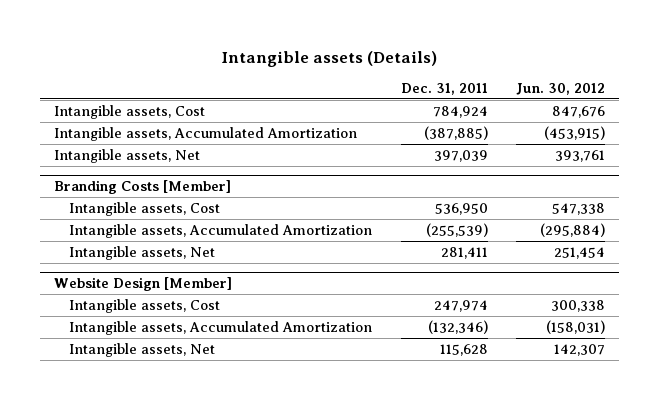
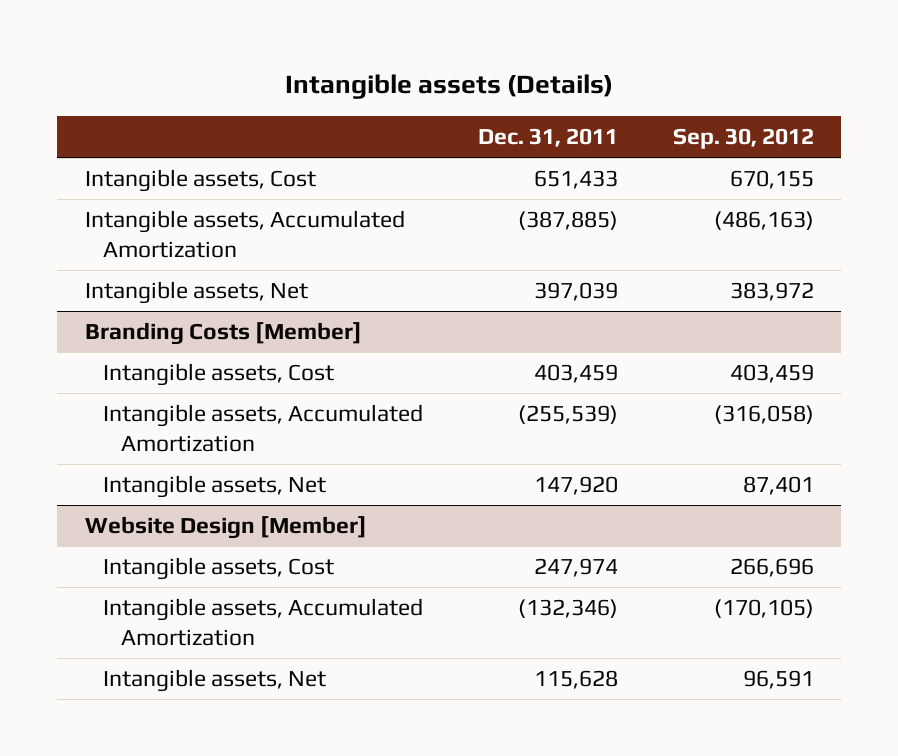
[515,83,605,96] Jun. 30, 2012 -> none
none -> [672,128,814,150] Sep. 30, 2012
[432,105,488,118] 784,924 -> [533,170,618,190] 651,433
[434,202,488,215] 536,950 -> [533,364,618,384] 403,459
[440,246,488,259] 281,411 -> [533,476,618,496] 147,920

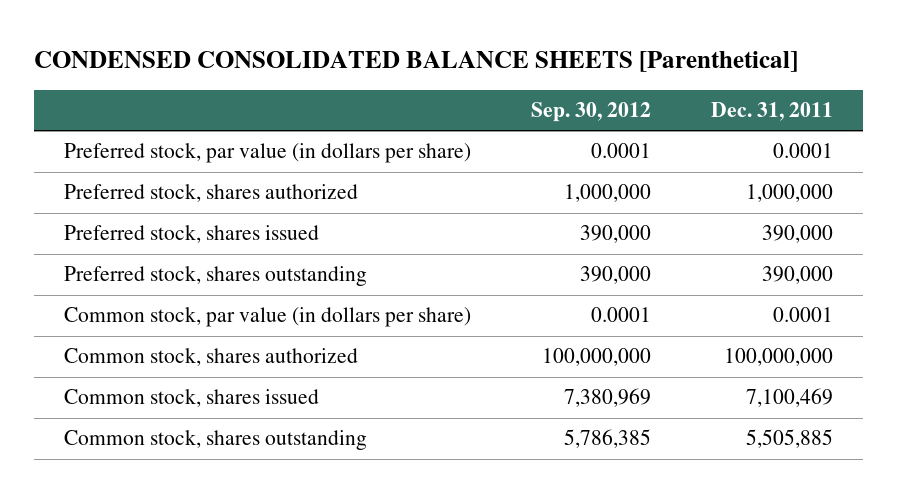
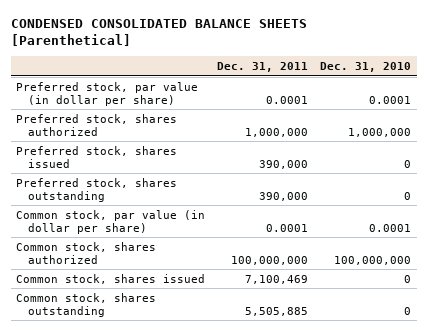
[530,102,651,123] Sep. 30, 2012 -> none
none -> [319,62,411,73] Dec. 31, 2010
[64,143,472,164] Preferred stock, par value (in dollars per share) -> [16,81,199,106] Preferred stock, par value (in dollar per share)
[64,307,472,328] Common stock, par value (in dollars per share) -> [16,209,206,234] Common stock, par value (in dollar per share)

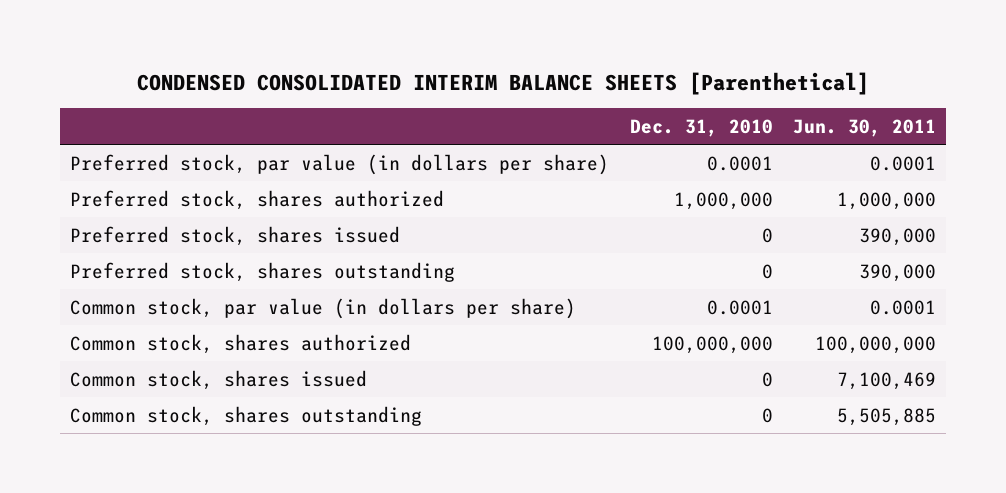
[10,18,307,47] CONDENSED CONSOLIDATED BALANCE SHEETS [Parenthetical] -> [137,71,870,95] CONDENSED CONSOLIDATED INTERIM BALANCE SHEETS [Parenthetical]
[217,62,309,73] Dec. 31, 2011 -> none
none -> [792,118,936,137] Jun. 30, 2011
[16,81,199,106] Preferred stock, par value (in dollar per share) -> [70,153,610,175] Preferred stock, par value (in dollars per share)
[16,209,206,234] Common stock, par value (in dollar per share) -> [70,297,577,319] Common stock, par value (in dollars per share)

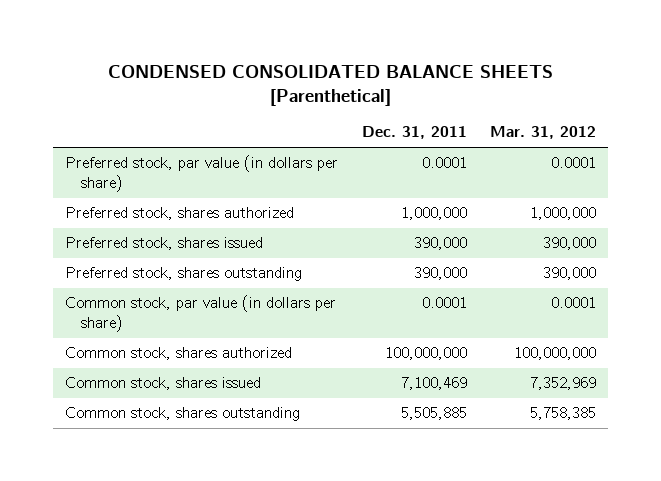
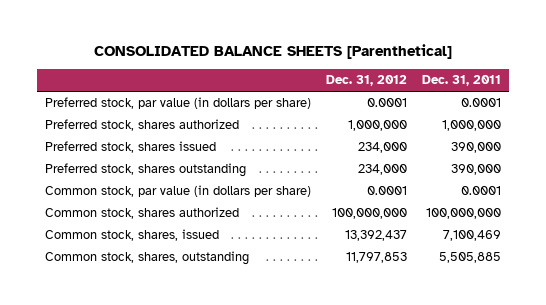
[107,64,553,106] CONDENSED CONSOLIDATED BALANCE SHEETS [Parenthetical] -> [93,44,452,60] CONSOLIDATED BALANCE SHEETS [Parenthetical]
[490,126,597,140] Mar. 31, 2012 -> none
none -> [325,75,407,87] Dec. 31, 2012
[65,377,262,391] Common stock, shares issued -> [44,229,219,242] Common stock, shares, issued
[65,407,301,422] Common stock, shares outstanding -> [44,251,249,266] Common stock, shares, outstanding

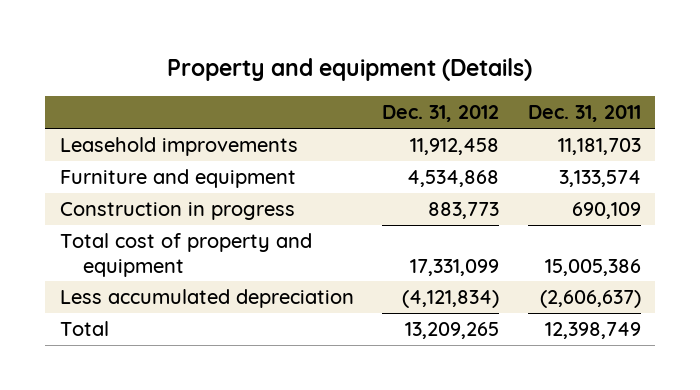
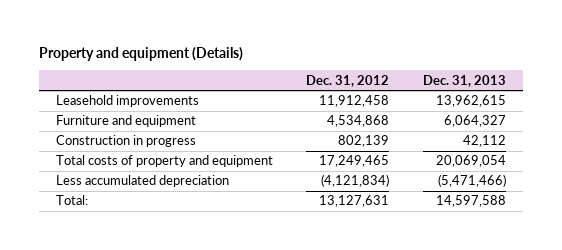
[527,105,641,123] Dec. 31, 2011 -> none
none -> [422,74,506,87] Dec. 31, 2013
[428,201,500,219] 883,773 -> [338,135,390,148] 802,139
[59,232,312,277] Total cost of property and equipment -> [55,155,273,168] Total costs of property and equipment
[410,258,500,276] 17,331,099 -> [319,155,390,168] 17,249,465
[59,320,109,336] Total -> [55,195,88,206] Total:
[405,321,500,339] 13,209,265 -> [319,195,390,208] 13,127,631

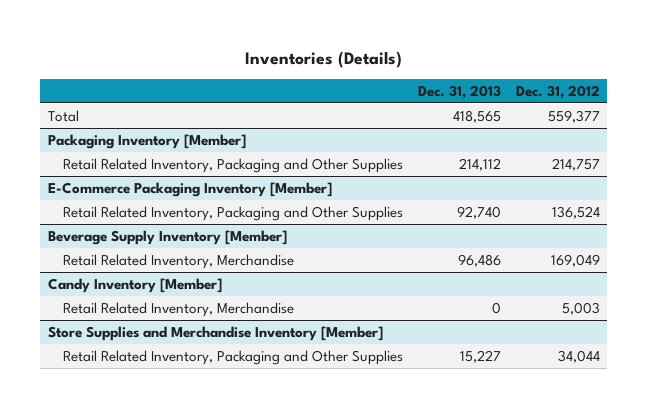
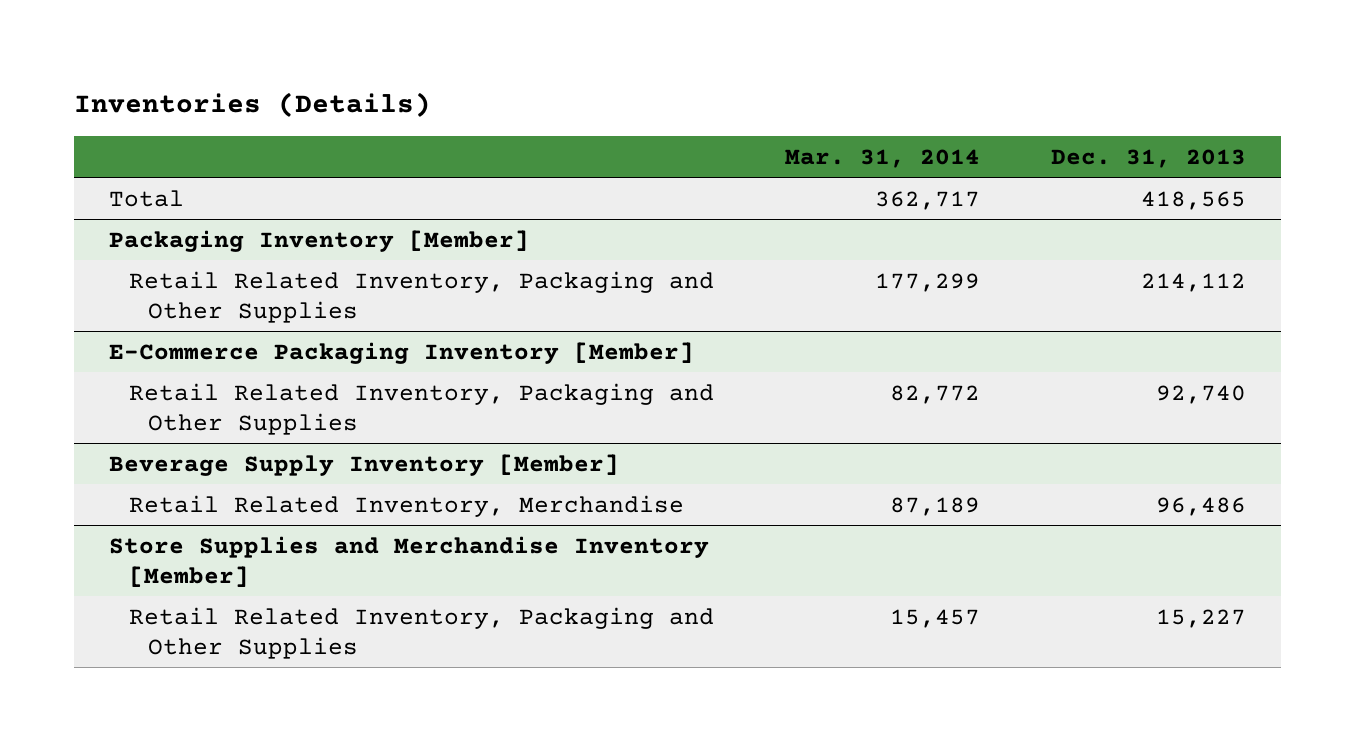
[515,84,600,99] Dec. 31, 2012 -> none
none -> [784,148,980,168] Mar. 31, 2014
[47,277,222,293] Candy Inventory [Member] -> none
[62,301,294,317] Retail Related Inventory, Merchandise -> none

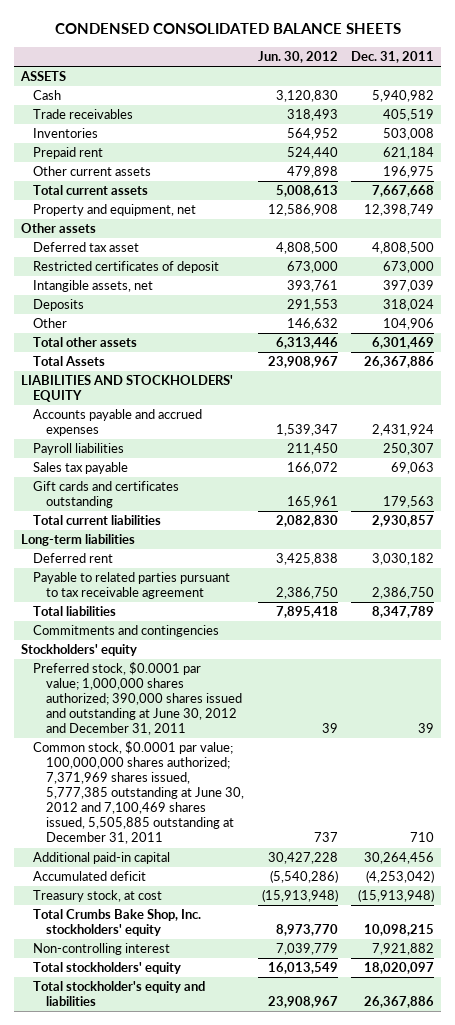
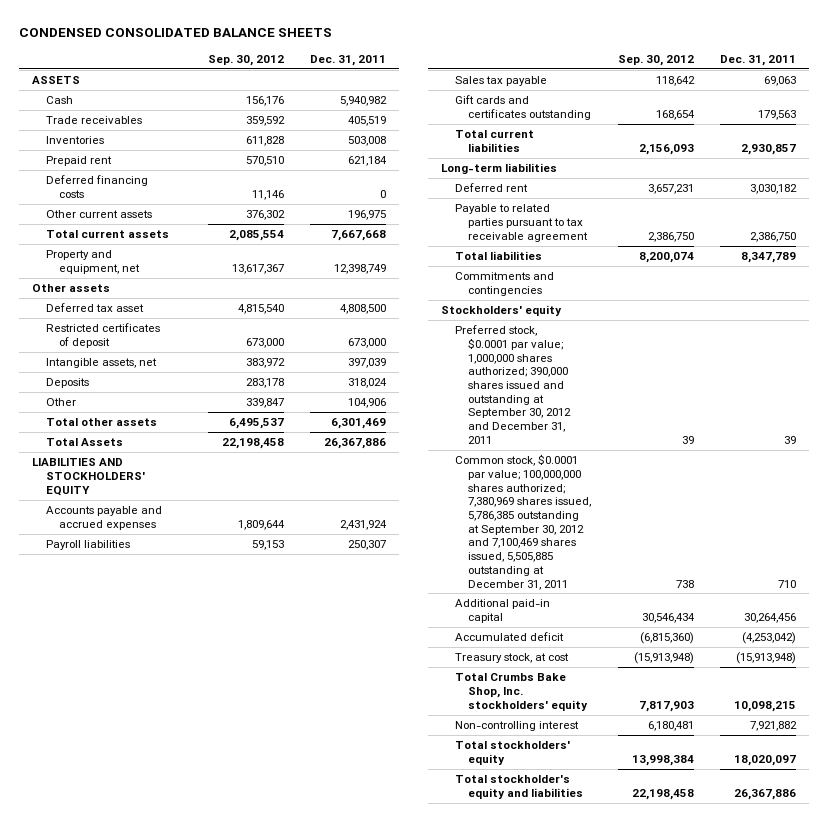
[257,51,338,64] Jun. 30, 2012 -> none
none -> [208,54,285,66] Sep. 30, 2012
none -> [45,175,148,198] Deferred financing costs
[33,662,242,736] Preferred stock, $0.0001 par value; 1,000,000 shares authorized; 390,000 shares issued and outstanding at June 30, 2012 and December 31, 2011 -> [454,325,572,444] Preferred stock, $0.0001 par value; 1,000,000 shares authorized; 390,000 shares issued and outstanding at September 30, 2012 and December 31, 2011
[33,741,244,845] Common stock, $0.0001 par value; 100,000,000 shares authorized; 7,371,969 shares issued, 5,777,385 outstanding at June 30, 2012 and 7,100,469 shares issued, 5,505,885 outstanding at December 31, 2011 -> [454,454,592,590] Common stock, $0.0001 par value; 100,000,000 shares authorized; 7,380,969 shares issued, 5,786,385 outstanding at September 30, 2012 and 7,100,469 shares issued, 5,505,885 outstanding at December 31, 2011

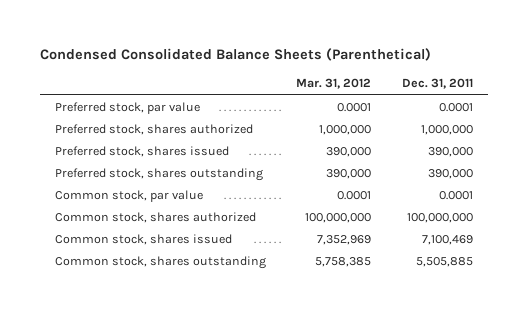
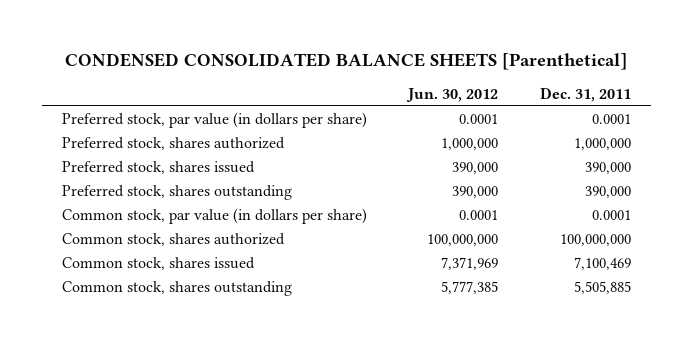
[39,48,431,62] Condensed Consolidated Balance Sheets (Parenthetical) -> [65,53,628,71] CONDENSED CONSOLIDATED BALANCE SHEETS [Parenthetical]
[296,78,372,90] Mar. 31, 2012 -> none
none -> [406,88,499,103] Jun. 30, 2012
[54,102,200,115] Preferred stock, par value -> [62,111,368,128] Preferred stock, par value (in dollars per share)
[54,190,203,203] Common stock, par value -> [62,207,368,224] Common stock, par value (in dollars per share)

